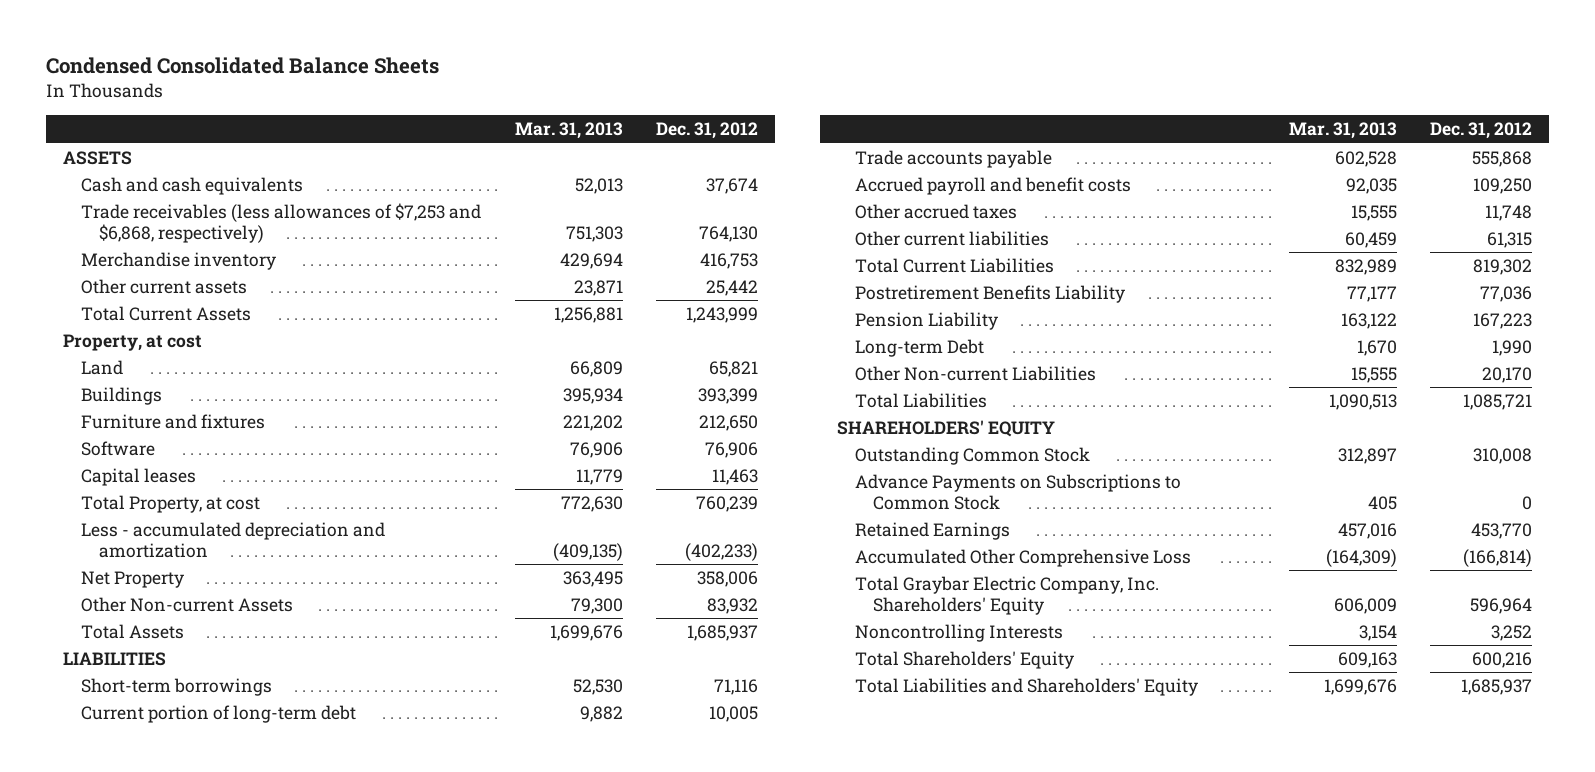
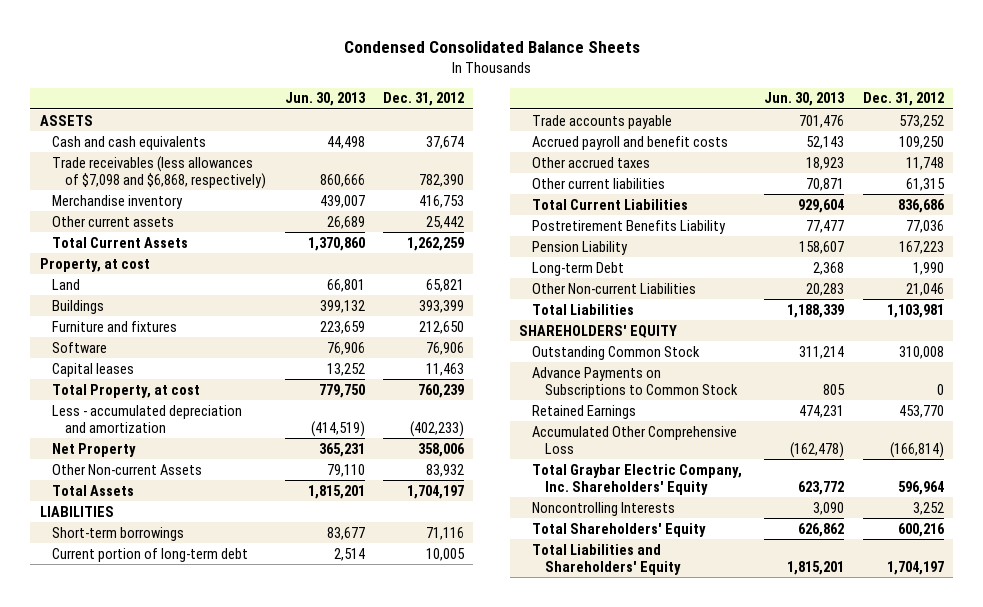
[514,122,623,140] Mar. 31, 2013 -> none
none -> [284,92,366,107] Jun. 30, 2013
[80,203,481,243] Trade receivables (less allowances of $7,253 and $6,868, respectively) -> [52,155,267,190] Trade receivables (less allowances of $7,098 and $6,868, respectively)
[699,225,759,242] 764,130 -> [419,174,465,188] 782,390
[686,307,759,324] 1,243,999 -> [407,236,465,251] 1,262,259
[687,625,759,642] 1,685,937 -> [407,484,465,499] 1,704,197
[1472,151,1533,168] 555,868 -> [898,114,944,128] 573,252
[1473,259,1533,276] 819,302 -> [897,198,945,213] 836,686
[1482,367,1533,384] 20,170 -> [905,282,944,296] 21,046
[1463,394,1533,411] 1,085,721 -> [886,303,944,318] 1,103,981
[1461,679,1533,696] 1,685,937 -> [886,561,944,576] 1,704,197

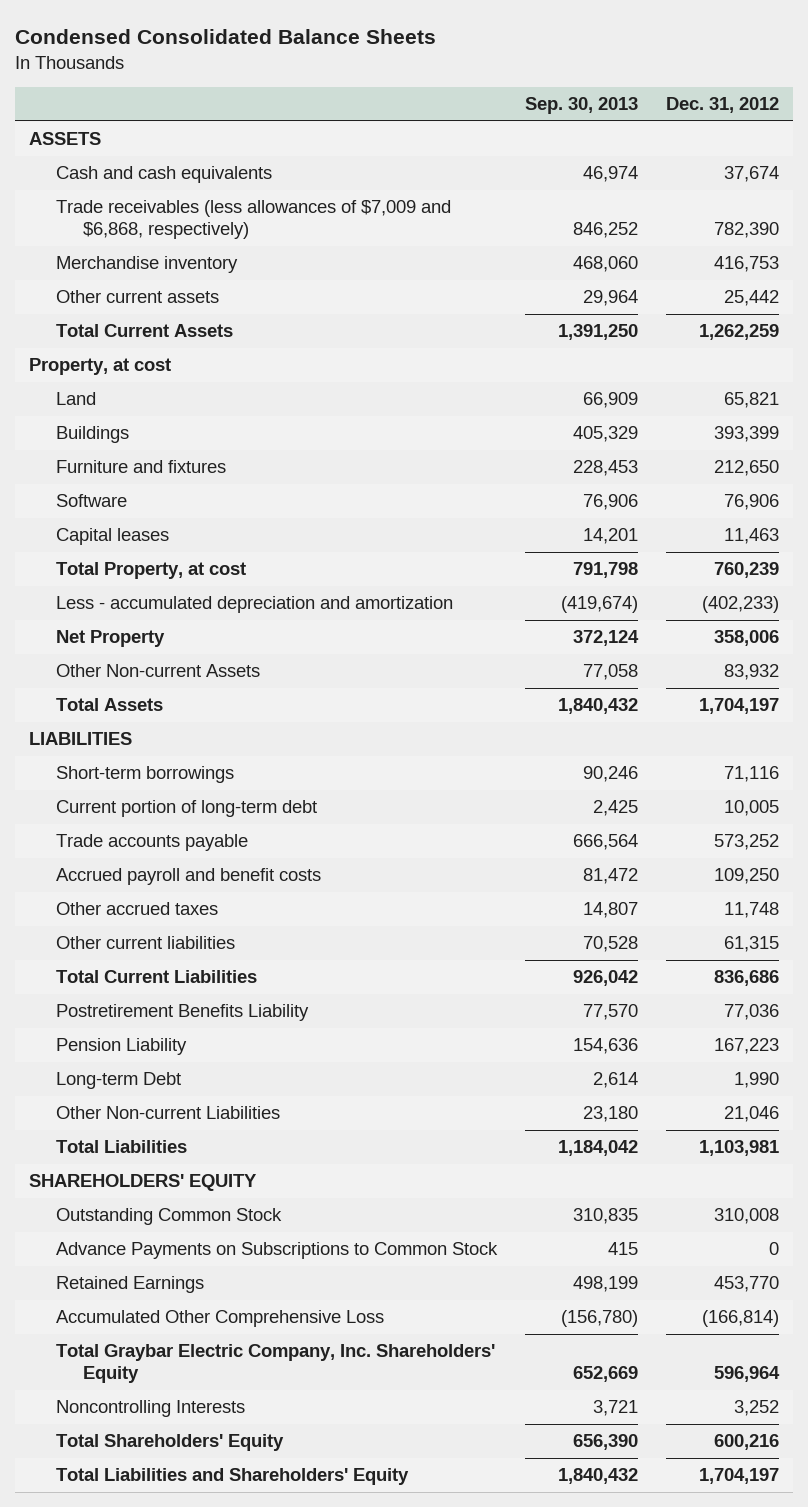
[284,92,366,107] Jun. 30, 2013 -> none
none -> [525,97,639,115] Sep. 30, 2013
[52,155,267,190] Trade receivables (less allowances of $7,098 and $6,868, respectively) -> [56,200,452,240] Trade receivables (less allowances of $7,009 and $6,868, respectively)

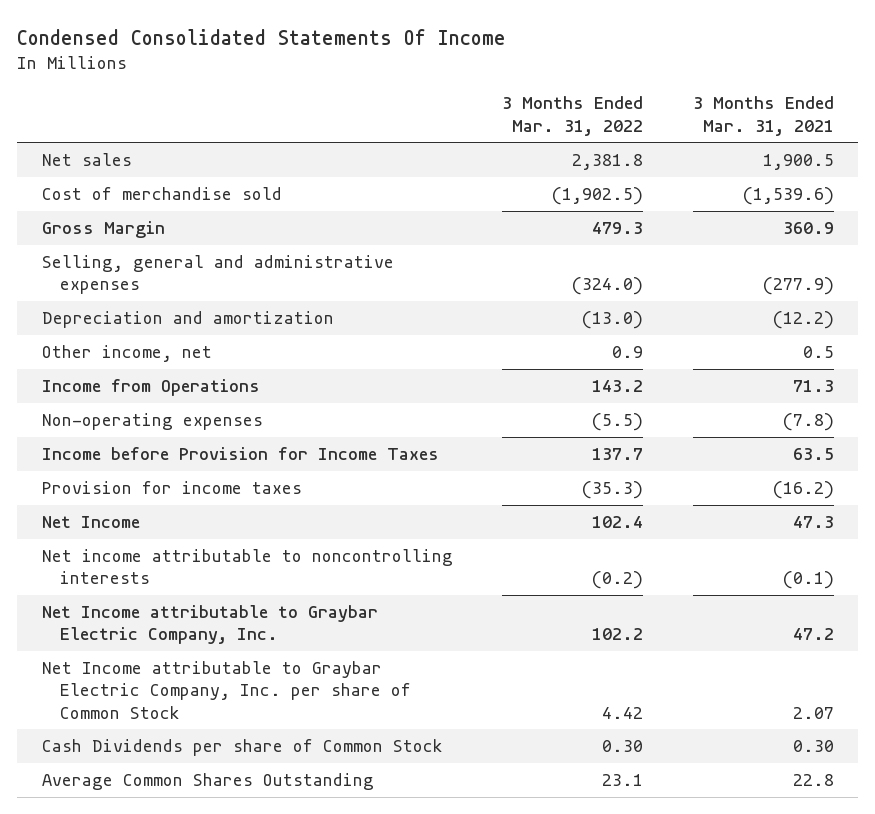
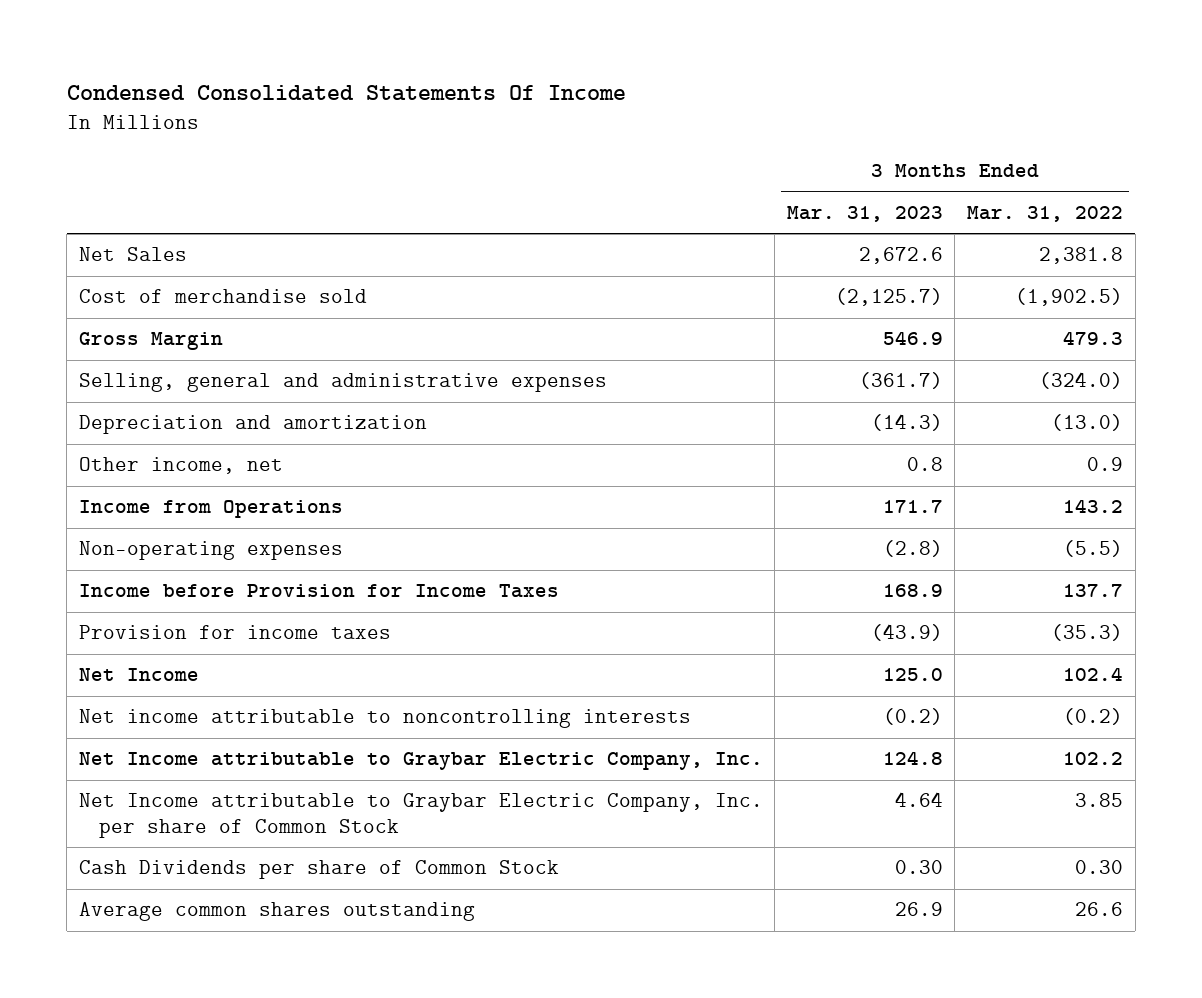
[692,96,834,136] 3 Months Ended Mar. 31, 2021 -> none
none -> [786,206,943,223] Mar. 31, 2023
[41,152,132,166] Net sales -> [78,247,187,262] Net Sales
[602,706,644,719] 4.42 -> [1074,793,1123,808] 3.85
[41,772,374,790] Average Common Shares Outstanding -> [78,902,475,922] Average common shares outstanding
[602,773,644,786] 23.1 -> [1074,902,1123,917] 26.6

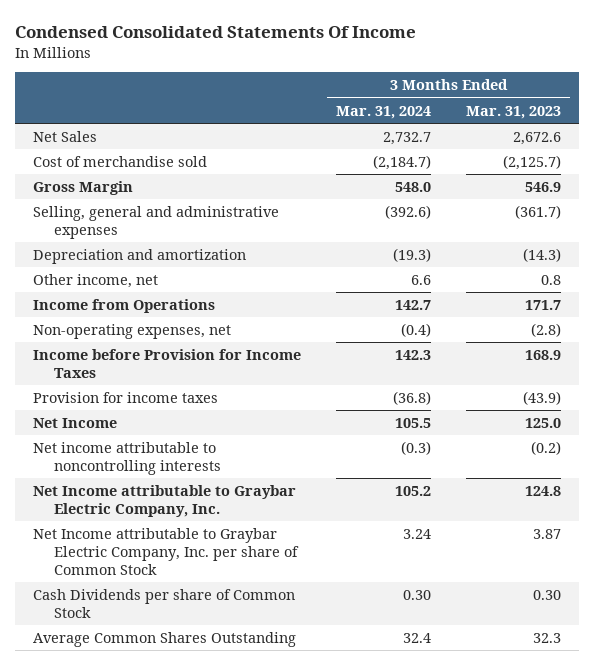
[966,206,1123,223] Mar. 31, 2022 -> none
none -> [335,105,431,119] Mar. 31, 2024
[78,541,343,561] Non-operating expenses -> [32,323,231,339] Non-operating expenses, net
[894,792,943,808] 4.64 -> [533,528,562,539] 3.87
[78,902,475,922] Average common shares outstanding -> [32,631,296,647] Average Common Shares Outstanding
[894,902,943,917] 26.9 -> [533,632,562,643] 32.3

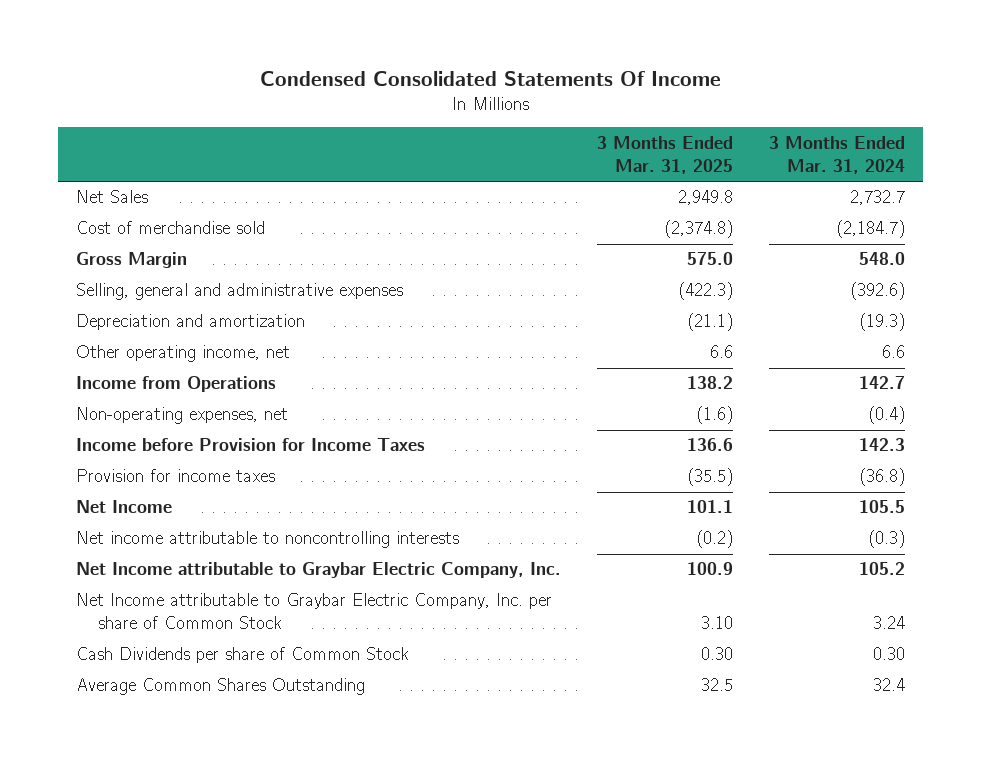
[466,105,562,119] Mar. 31, 2023 -> none
none -> [597,135,734,174] 3 Months Ended Mar. 31, 2025
[32,273,158,288] Other income, net -> [76,345,291,363] Other operating income, net

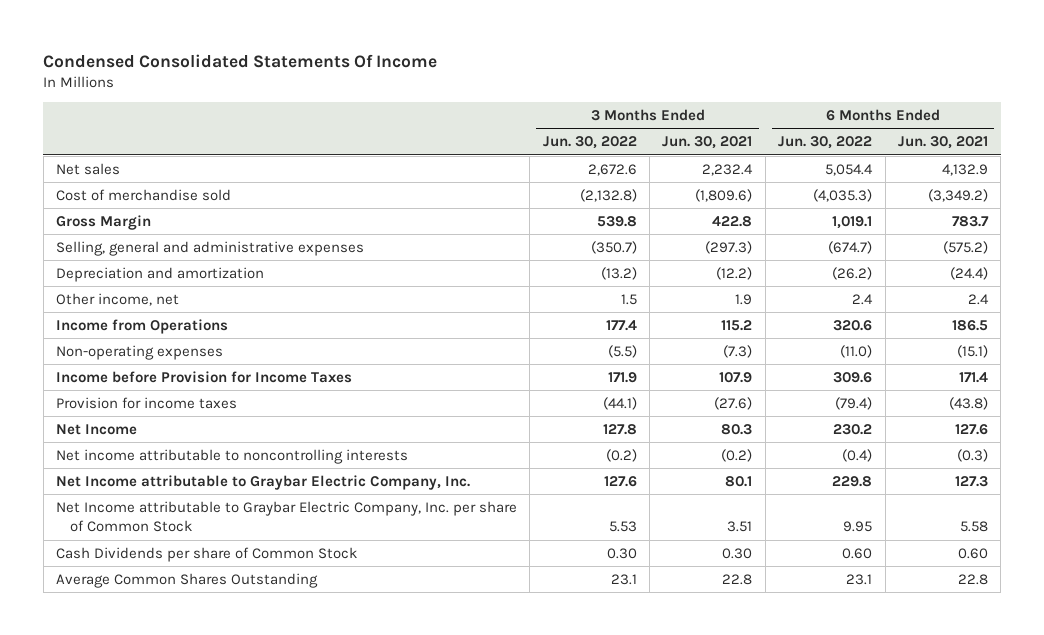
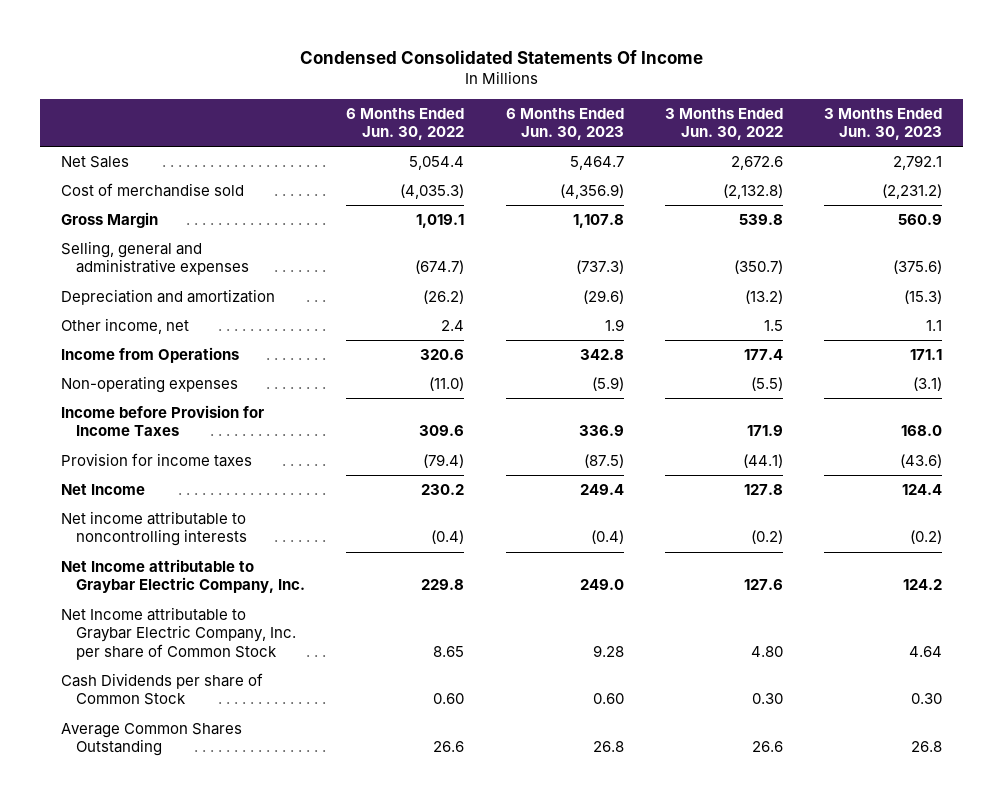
[662,136,753,150] Jun. 30, 2021 -> none
[897,136,988,150] Jun. 30, 2021 -> none
none -> [505,107,624,141] 6 Months Ended Jun. 30, 2023
none -> [824,107,943,141] 3 Months Ended Jun. 30, 2023
[55,162,120,175] Net sales -> [61,155,130,168] Net Sales
[608,521,637,533] 5.53 -> [750,646,783,658] 4.80
[843,521,873,533] 9.95 -> [433,646,465,658] 8.65
[610,573,637,585] 23.1 -> [751,741,783,753] 26.6
[846,573,873,585] 23.1 -> [433,741,465,753] 26.6

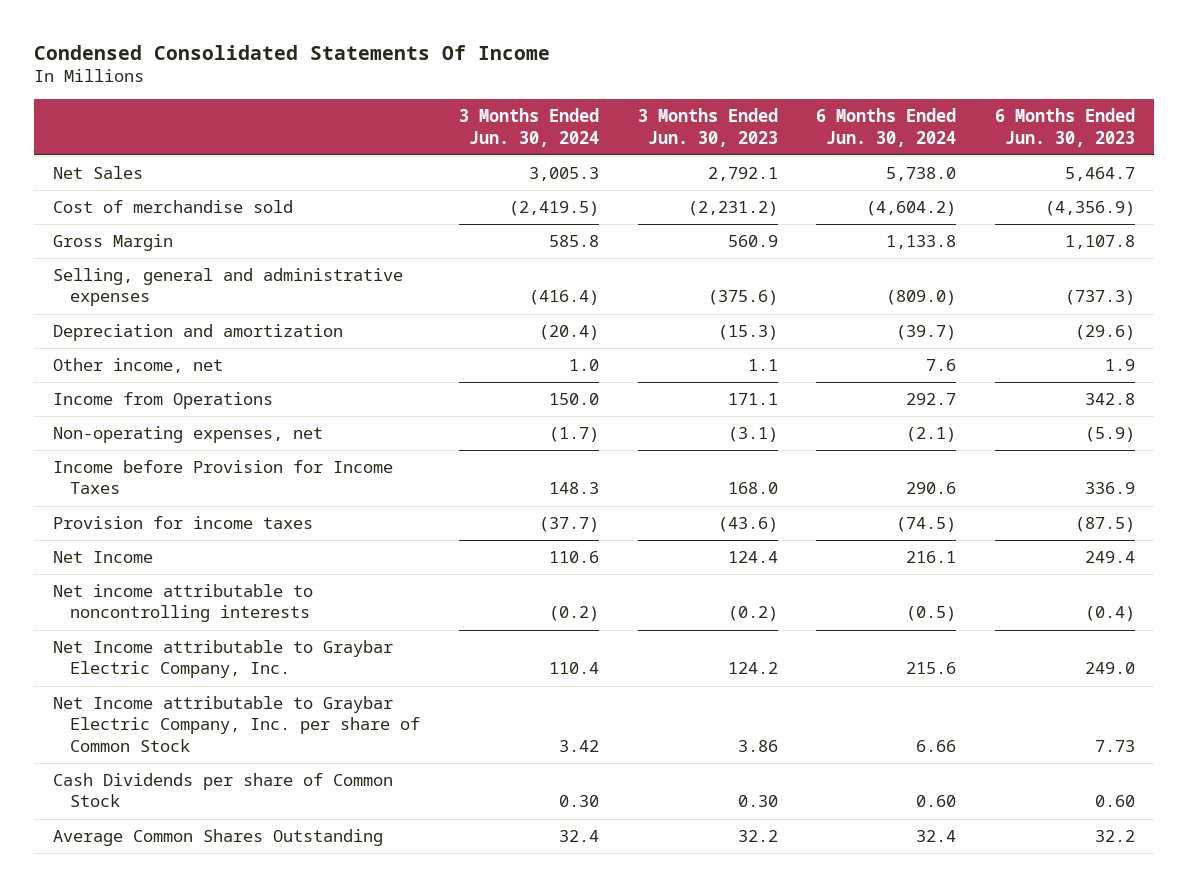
[346,107,465,141] 6 Months Ended Jun. 30, 2022 -> none
[664,107,783,141] 3 Months Ended Jun. 30, 2022 -> none
none -> [458,108,599,147] 3 Months Ended Jun. 30, 2024
none -> [816,108,957,147] 6 Months Ended Jun. 30, 2024
[61,375,239,393] Non-operating expenses -> [52,426,323,444] Non-operating expenses, net
[592,645,624,658] 9.28 -> [1094,739,1135,752] 7.73
[909,646,943,658] 4.64 -> [737,739,778,752] 3.86
[592,741,624,753] 26.8 -> [1094,830,1135,843] 32.2
[911,741,943,753] 26.8 -> [737,830,778,843] 32.2

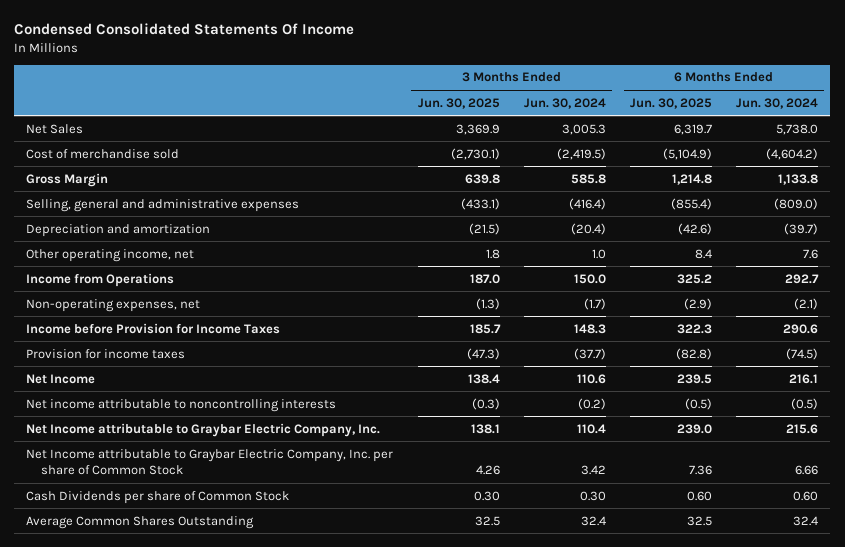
[637,108,778,147] 3 Months Ended Jun. 30, 2023 -> none
[994,108,1135,147] 6 Months Ended Jun. 30, 2023 -> none
none -> [417,97,500,109] Jun. 30, 2025
none -> [630,97,713,109] Jun. 30, 2025
[52,358,223,374] Other income, net -> [26,248,195,262] Other operating income, net

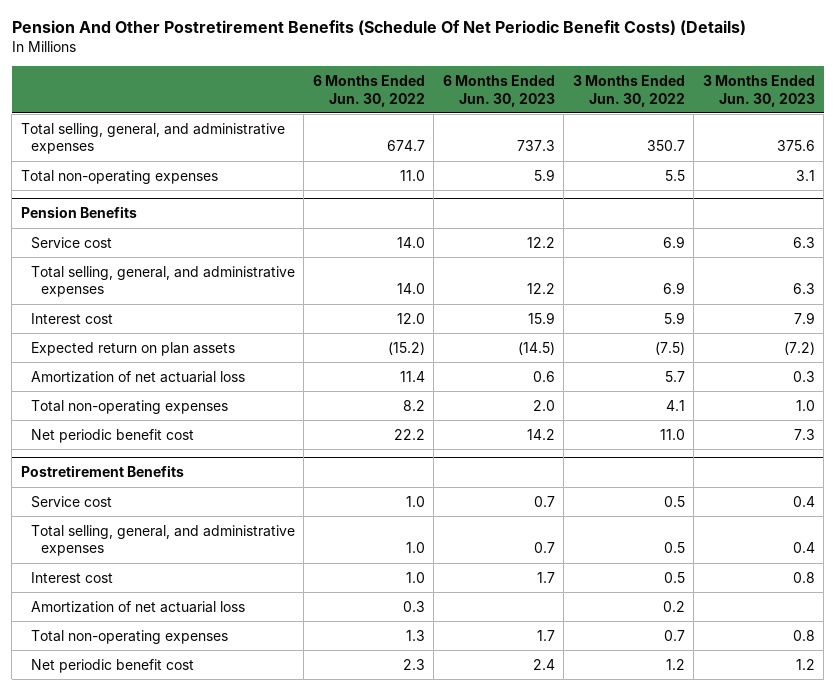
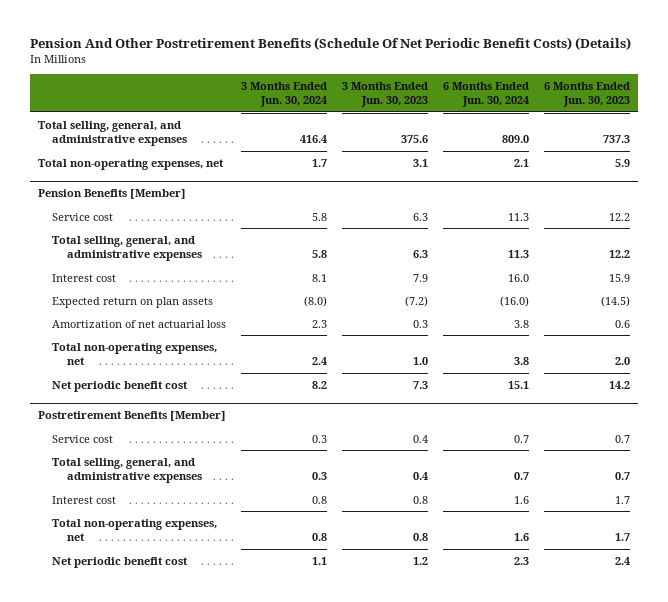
[312,74,425,107] 6 Months Ended Jun. 30, 2022 -> none
[572,74,685,107] 3 Months Ended Jun. 30, 2022 -> none
none -> [241,81,328,108] 3 Months Ended Jun. 30, 2024
none -> [443,81,530,108] 6 Months Ended Jun. 30, 2024
[20,169,218,184] Total non-operating expenses -> [37,158,224,170] Total non-operating expenses, net
[20,206,137,219] Pension Benefits -> [37,189,186,200] Pension Benefits [Member]
[30,399,228,414] Total non-operating expenses -> [52,342,218,366] Total non-operating expenses, net
[20,465,184,478] Postretirement Benefits -> [37,411,226,422] Postretirement Benefits [Member]
[30,600,245,613] Amortization of net actuarial loss -> none
[30,629,228,644] Total non-operating expenses -> [52,518,218,542] Total non-operating expenses, net

